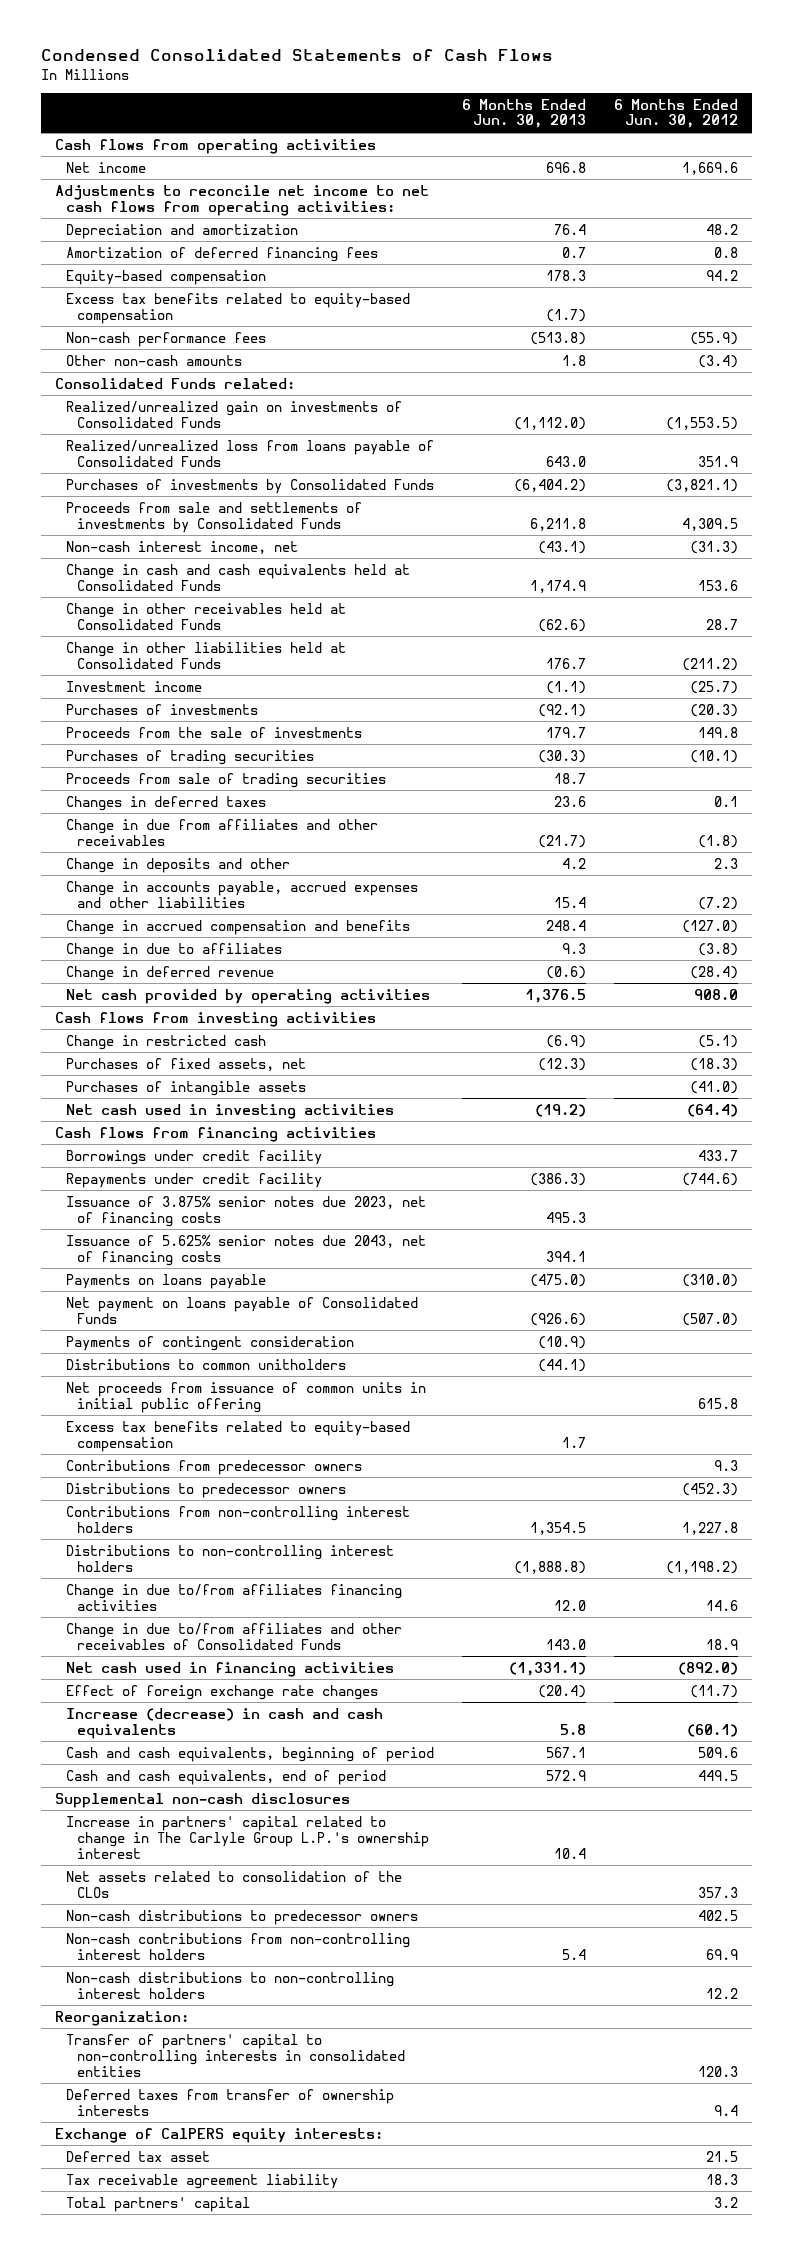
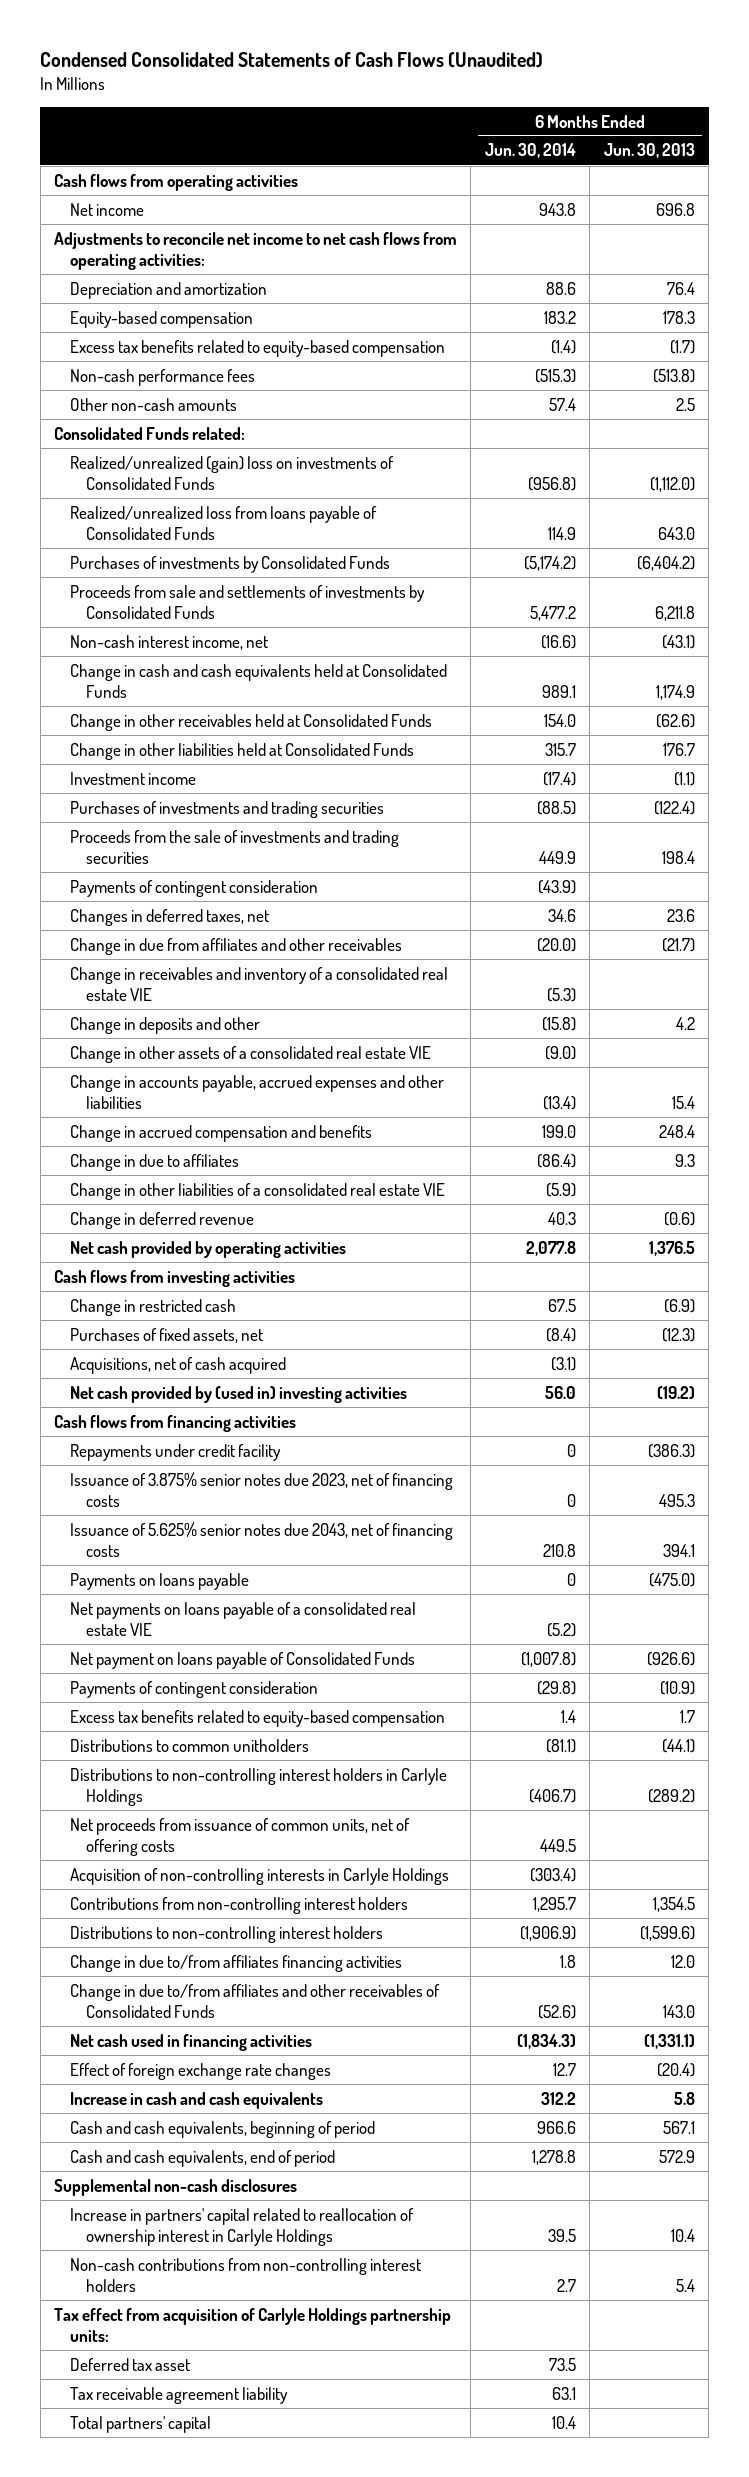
[40,49,553,62] Condensed Consolidated Statements of Cash Flows -> [40,51,544,68] Condensed Consolidated Statements of Cash Flows (Unaudited)
[614,98,739,129] 6 Months Ended Jun. 30, 2012 -> none
none -> [484,143,576,159] Jun. 30, 2014
[65,246,378,262] Amortization of deferred financing fees -> none
[562,354,587,366] 1.8 -> [675,397,695,411] 2.5
[65,400,402,428] Realized/unrealized gain on investments of Consolidated Funds -> [69,455,394,490] Realized/unrealized (gain) loss on investments of Consolidated Funds
[65,749,314,765] Purchases of trading securities -> none
[65,772,386,788] Proceeds from sale of trading securities -> none
[65,703,258,715] Purchases of investments -> [69,800,384,818] Purchases of investments and trading securities
[538,703,587,717] (92.1) -> [653,800,695,815] (122.4)
[65,726,362,738] Proceeds from the sale of investments -> [69,829,399,864] Proceeds from the sale of investments and trading securities
[546,726,587,738] 179.7 -> [661,850,695,864] 198.4
none -> [69,879,318,897] Payments of contingent consideration
[65,795,266,811] Changes in deferred taxes -> [69,908,269,926] Changes in deferred taxes, net
none -> [69,966,448,1001] Change in receivables and inventory of a consolidated real estate VIE
none -> [69,1045,431,1063] Change in other assets of a consolidated real estate VIE
none -> [69,1182,445,1200] Change in other liabilities of a consolidated real estate VIE
[65,1080,306,1096] Purchases of intangible assets -> none
none -> [69,1356,286,1374] Acquisitions, net of cash acquired
[65,1103,394,1119] Net cash used in investing activities -> [69,1385,407,1403] Net cash provided by (used in) investing activities
[65,1149,322,1165] Borrowings under credit facility -> none
none -> [69,1601,416,1636] Net payments on loans payable of a consolidated real estate VIE
[65,1381,426,1413] Net proceeds from issuance of common units in initial public offering -> none
[65,1459,362,1475] Contributions from predecessor owners -> none
[65,1482,346,1498] Distributions to predecessor owners -> none
[65,1358,346,1370] Distributions to common unitholders -> [69,1738,309,1752] Distributions to common unitholders
none -> [69,1767,447,1806] Distributions to non-controlling interest holders in Carlyle Holdings
none -> [69,1817,410,1856] Net proceeds from issuance of common units, net of offering costs
none -> [69,1867,449,1885] Acquisition of non-controlling interests in Carlyle Holdings
[514,1560,587,1574] (1,888.8) -> [639,1925,695,1941] (1,599.6)
[65,1707,383,1739] Increase (decrease) in cash and cash equivalents -> [69,2091,323,2109] Increase in cash and cash equivalents
[65,1870,402,1898] Net assets related to consolidation of the CLOs -> none
[65,1909,418,1925] Non-cash distributions to predecessor owners -> none
[65,1815,429,1859] Increase in partners' capital related to change in The Carlyle Group L.P.'s ownership interest -> [69,2207,414,2246] Increase in partners' capital related to reallocation of ownership interest in Carlyle Holdings
[65,1971,394,1999] Non-cash distributions to non-controlling interest holders -> none
[54,2010,189,2026] Reorganization: -> none
[65,2033,405,2077] Transfer of partners' capital to non-controlling interests in consolidated entities -> none
[65,2088,394,2116] Deferred taxes from transfer of ownership interests -> none
[54,2127,383,2143] Exchange of CalPERS equity interests: -> none
none -> [54,2307,452,2342] Tax effect from acquisition of Carlyle Holdings partnership units:

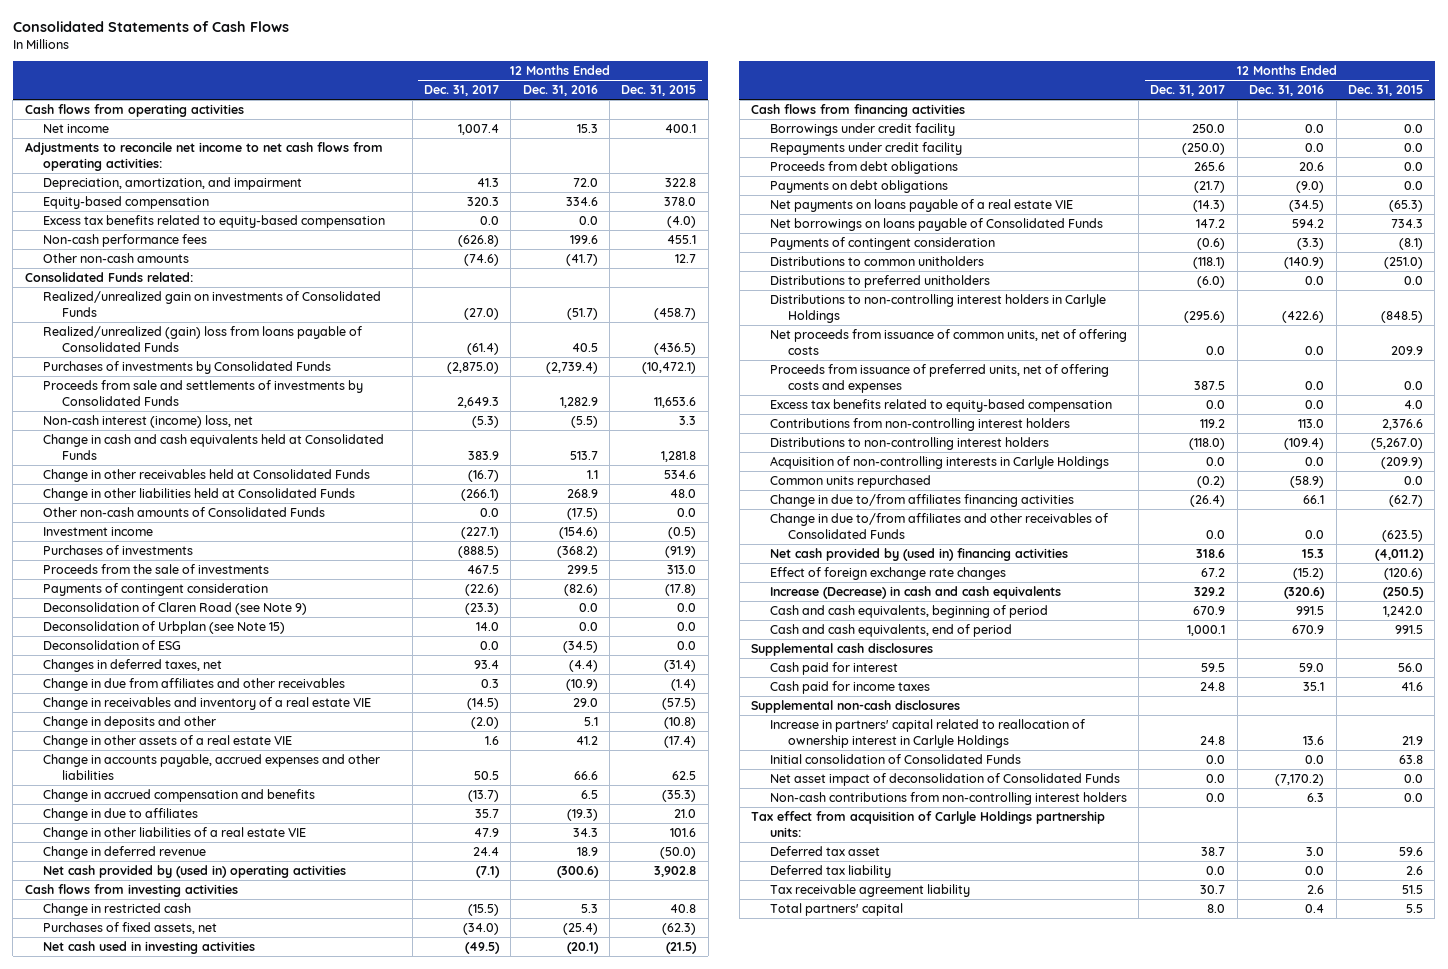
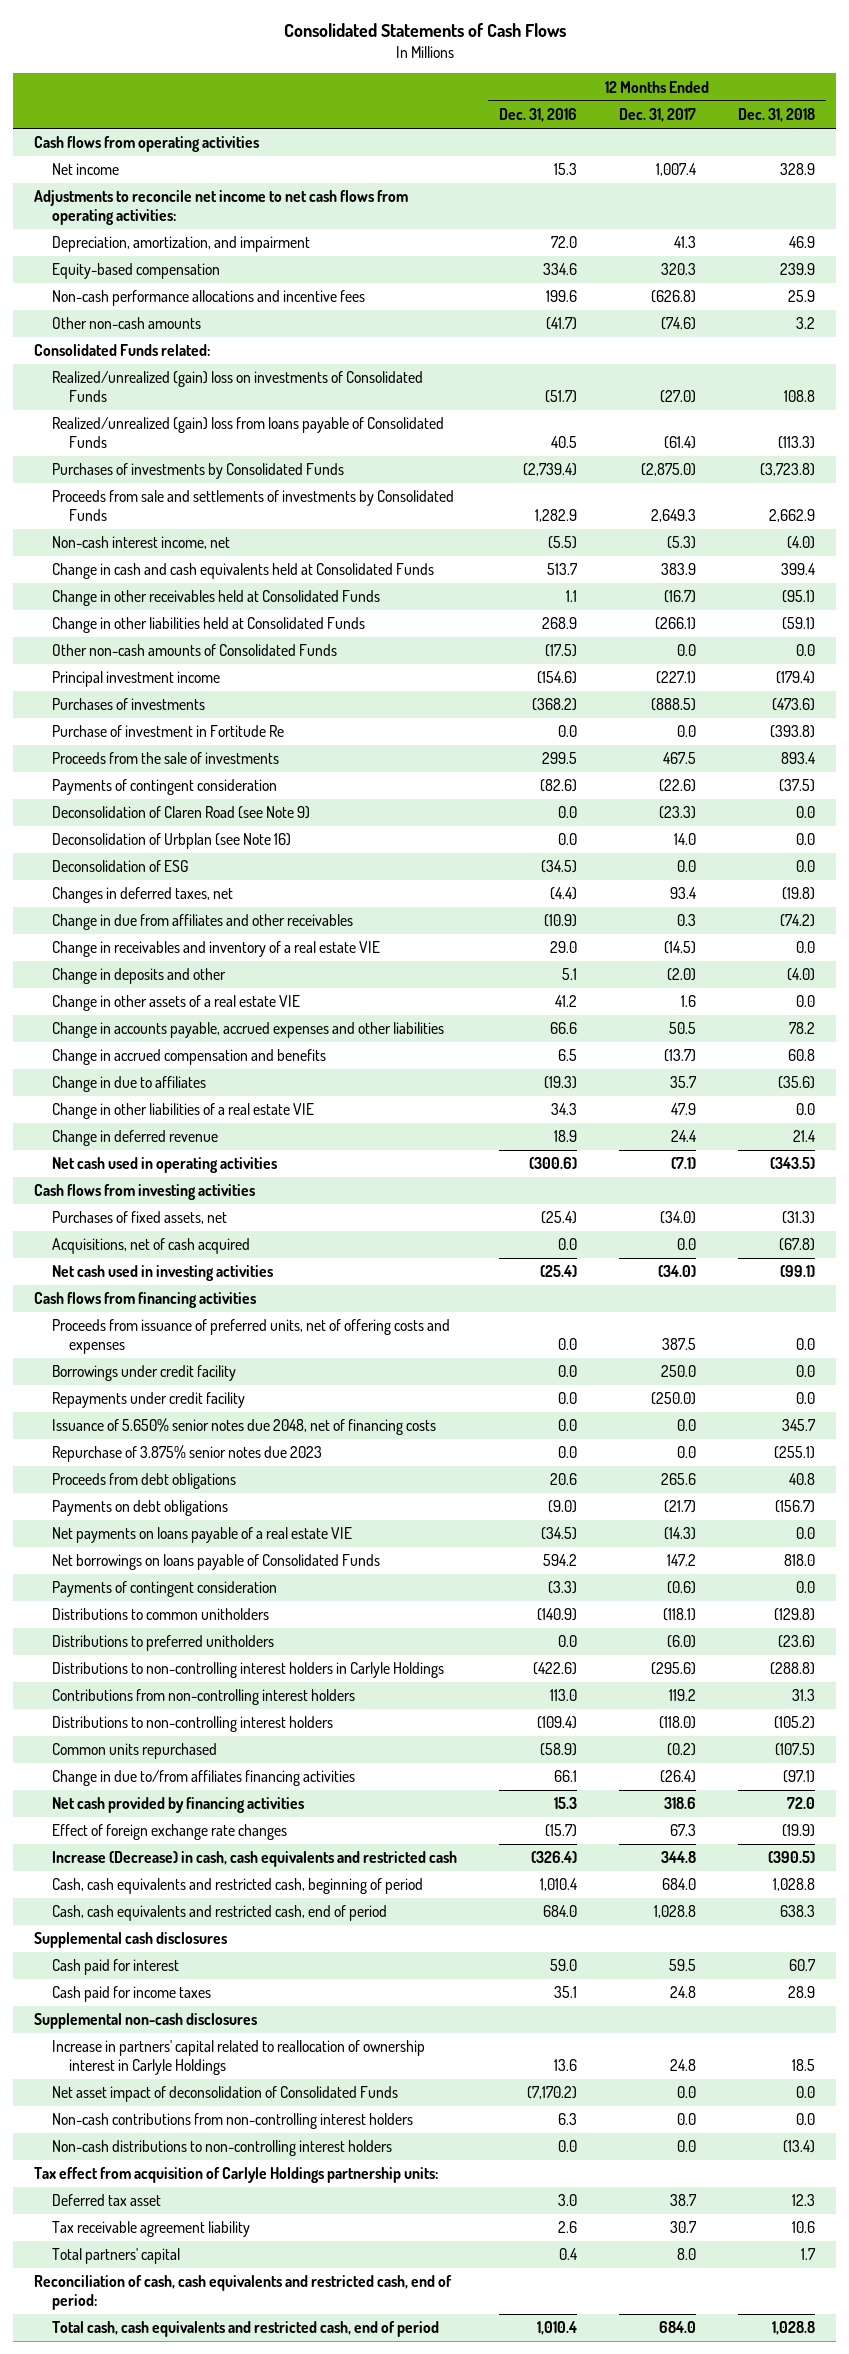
[621,85,697,97] Dec. 31, 2015 -> none
none -> [738,108,816,123] Dec. 31, 2018
[43,214,386,228] Excess tax benefits related to equity-based compensation -> none
[43,233,208,247] Non-cash performance fees -> [51,290,365,307] Non-cash performance allocations and incentive fees
[43,290,382,317] Realized/unrealized gain on investments of Consolidated Funds -> [51,371,423,403] Realized/unrealized (gain) loss on investments of Consolidated Funds
[43,414,254,428] Non-cash interest (income) loss, net -> [51,536,230,550] Non-cash interest income, net
[43,526,154,536] Investment income -> [51,671,220,688] Principal investment income
none -> [51,725,284,738] Purchase of investment in Fortitude Re
[43,620,286,634] Deconsolidation of Urbplan (see Note 15) -> [51,833,291,850] Deconsolidation of Urbplan (see Note 16)
[43,864,347,878] Net cash provided by (used in) operating activities -> [51,1157,277,1174] Net cash used in operating activities
[43,902,192,916] Change in restricted cash -> none
none -> [51,1238,250,1255] Acquisitions, net of cash acquired
[465,941,501,954] (49.5) -> [658,1265,697,1278] (34.0)
[566,941,599,954] (20.1) -> [539,1265,577,1278] (25.4)
[769,363,1109,393] Proceeds from issuance of preferred units, net of offering costs and expenses -> [51,1319,450,1355] Proceeds from issuance of preferred units, net of offering costs and expenses
none -> [51,1418,436,1436] Issuance of 5.650% senior notes due 2048, net of financing costs
none -> [51,1445,322,1463] Repurchase of 3.875% senior notes due 2023
[769,328,1127,355] Net proceeds from issuance of common units, net of offering costs -> none
[769,398,1112,412] Excess tax benefits related to equity-based compensation -> none
[769,455,1109,469] Acquisition of non-controlling interests in Carlyle Holdings -> none
[769,512,1108,539] Change in due to/from affiliates and other receivables of Consolidated Funds -> none
[769,547,1068,561] Net cash provided by (used in) financing activities -> [51,1797,304,1814] Net cash provided by financing activities
[1201,567,1226,577] 67.2 -> [670,1824,697,1837] 67.3
[1293,567,1325,580] (15.2) -> [544,1824,577,1838] (15.7)
[769,585,1061,599] Increase (Decrease) in cash and cash equivalents -> [51,1851,457,1868] Increase (Decrease) in cash, cash equivalents and restricted cash
[1194,586,1226,596] 329.2 -> [661,1851,697,1864] 344.8
[1284,586,1326,599] (320.6) -> [530,1851,577,1864] (326.4)
[769,604,1048,618] Cash and cash equivalents, beginning of period -> [51,1878,423,1895] Cash, cash equivalents and restricted cash, beginning of period
[1193,605,1226,615] 670.9 -> [662,1878,697,1891] 684.0
[1296,605,1325,615] 991.5 -> [539,1878,578,1892] 1,010.4
[769,623,1012,637] Cash and cash equivalents, end of period -> [51,1905,387,1922] Cash, cash equivalents and restricted cash, end of period
[1187,624,1226,636] 1,000.1 -> [654,1905,697,1919] 1,028.8
[1292,624,1325,634] 670.9 -> [542,1905,577,1918] 684.0
[769,753,1021,764] Initial consolidation of Consolidated Funds -> none
none -> [51,2140,392,2157] Non-cash distributions to non-controlling interest holders
[769,864,891,878] Deferred tax liability -> none
none -> [34,2275,453,2311] Reconciliation of cash, cash equivalents and restricted cash, end of period:
none -> [51,2321,439,2338] Total cash, cash equivalents and restricted cash, end of period

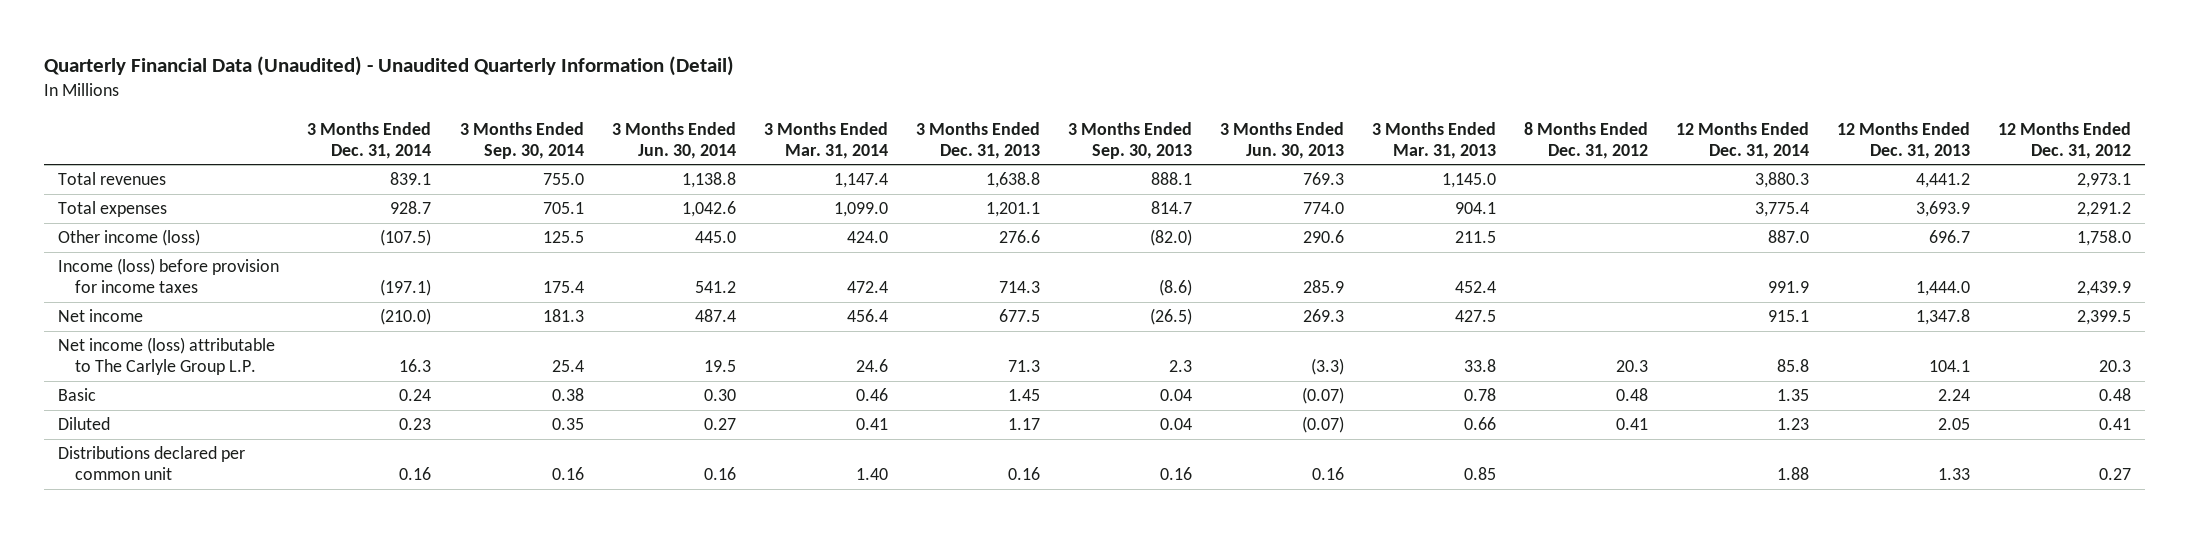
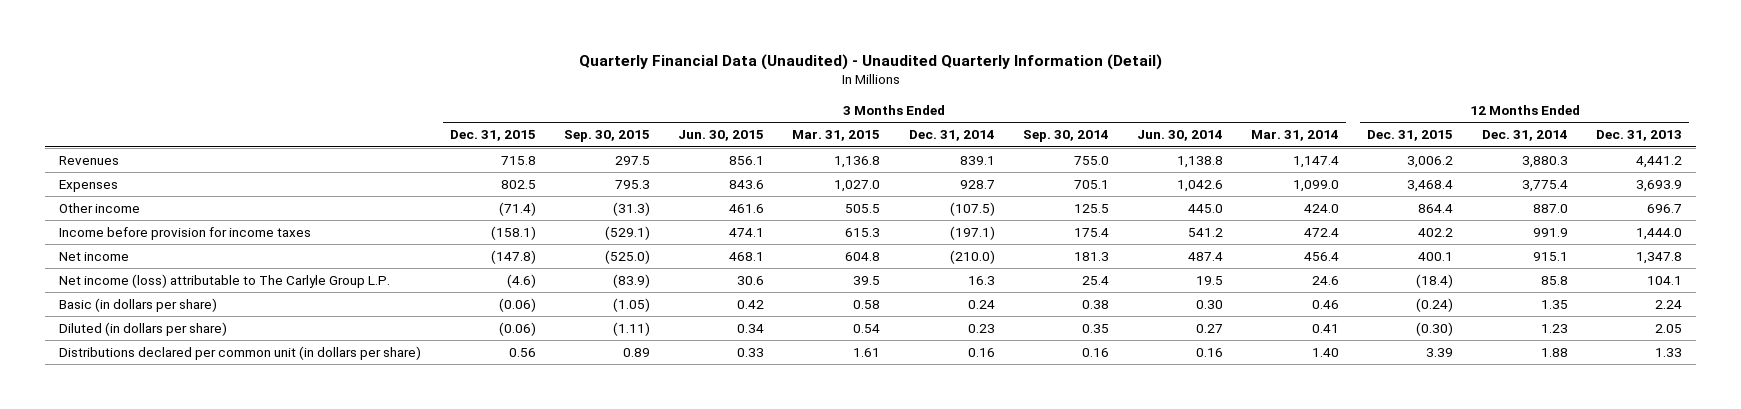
[915,121,1040,159] 3 Months Ended Dec. 31, 2013 -> none
[1067,121,1192,159] 3 Months Ended Sep. 30, 2013 -> none
[1219,121,1344,159] 3 Months Ended Jun. 30, 2013 -> none
[1372,121,1497,159] 3 Months Ended Mar. 31, 2013 -> none
[1524,121,1649,159] 8 Months Ended Dec. 31, 2012 -> none
[1998,121,2132,159] 12 Months Ended Dec. 31, 2012 -> none
none -> [449,130,536,142] Dec. 31, 2015
none -> [563,130,650,143] Sep. 30, 2015
none -> [678,130,765,142] Jun. 30, 2015
none -> [792,130,881,142] Mar. 31, 2015
none -> [1367,130,1454,142] Dec. 31, 2015
[58,172,167,186] Total revenues -> [59,156,120,166] Revenues
[58,201,168,218] Total expenses -> [59,180,119,193] Expenses
[58,229,201,247] Other income (loss) -> [59,203,141,214] Other income
[58,258,280,294] Income (loss) before provision for income taxes -> [59,227,312,241] Income before provision for income taxes
[58,388,97,402] Basic -> [59,298,218,313] Basic (in dollars per share)
[58,417,111,431] Diluted -> [59,322,228,337] Diluted (in dollars per share)
[58,446,246,481] Distributions declared per common unit -> [59,346,422,361] Distributions declared per common unit (in dollars per share)

